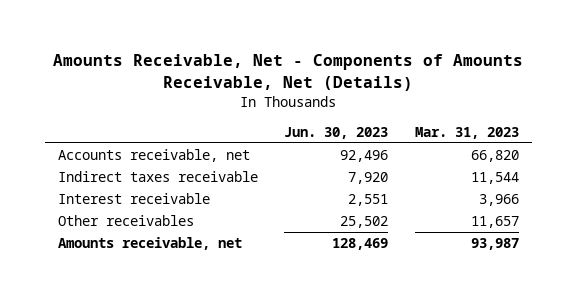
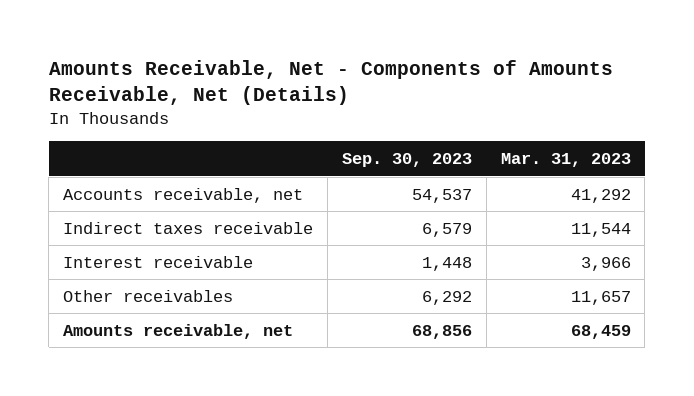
[284,127,389,140] Jun. 30, 2023 -> none
none -> [341,153,472,168] Sep. 30, 2023
[470,149,519,162] 66,820 -> [570,188,631,203] 41,292
[470,237,519,250] 93,987 -> [570,324,631,339] 68,459

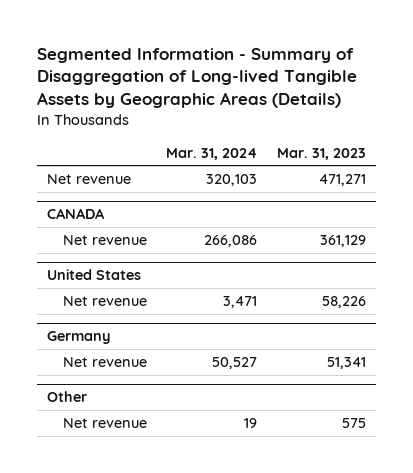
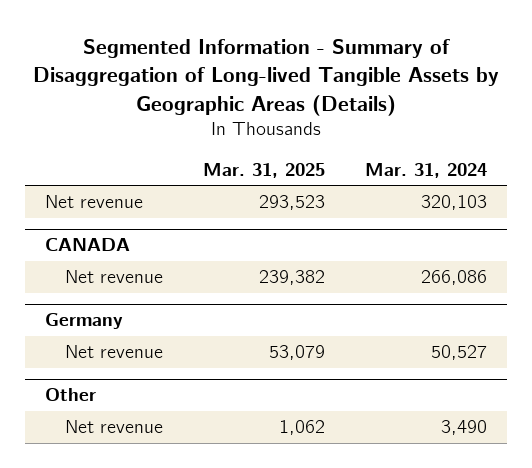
[276,147,366,160] Mar. 31, 2023 -> none
none -> [202,162,325,178] Mar. 31, 2025
[46,269,141,281] United States -> none
[62,296,147,307] Net revenue -> none
[244,418,258,429] 19 -> [440,420,487,436] 3,490

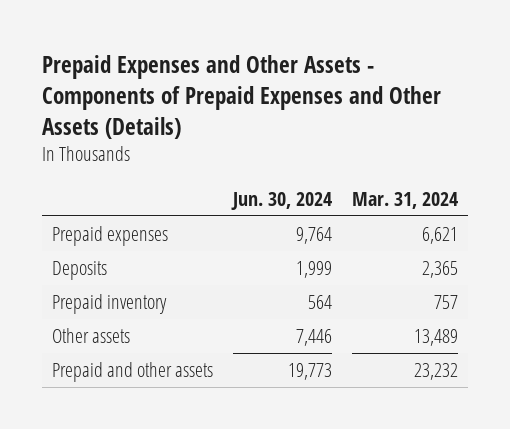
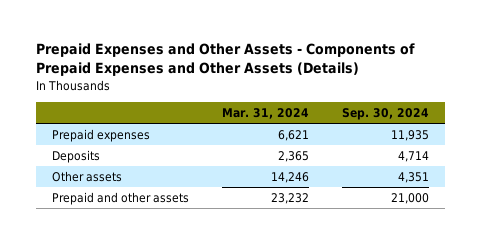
[231,191,333,210] Jun. 30, 2024 -> none
none -> [341,108,429,121] Sep. 30, 2024
[52,294,168,315] Prepaid inventory -> none
[413,329,458,347] 13,489 -> [270,171,309,183] 14,246

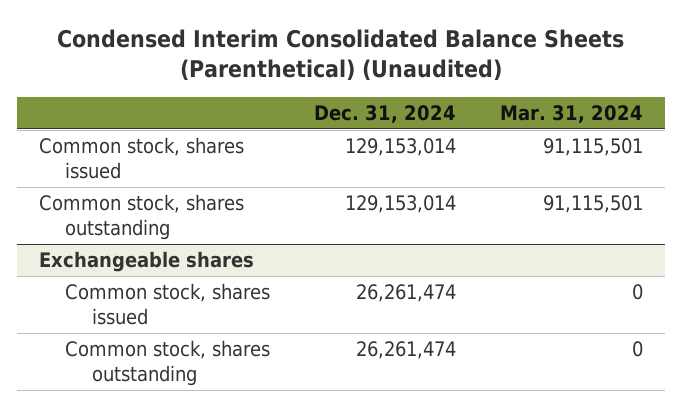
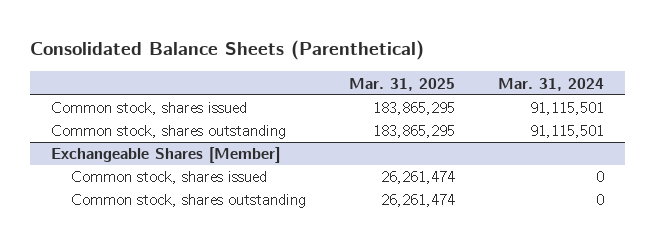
[57,29,625,82] Condensed Interim Consolidated Balance Sheets (Parenthetical) (Unaudited) -> [30,40,425,61] Consolidated Balance Sheets (Parenthetical)
[314,104,457,123] Dec. 31, 2024 -> none
none -> [348,77,455,91] Mar. 31, 2025
[39,251,255,273] Exchangeable shares -> [51,147,281,164] Exchangeable Shares [Member]

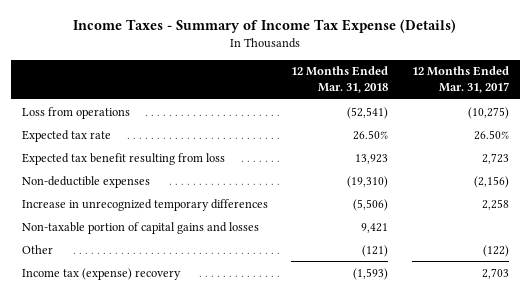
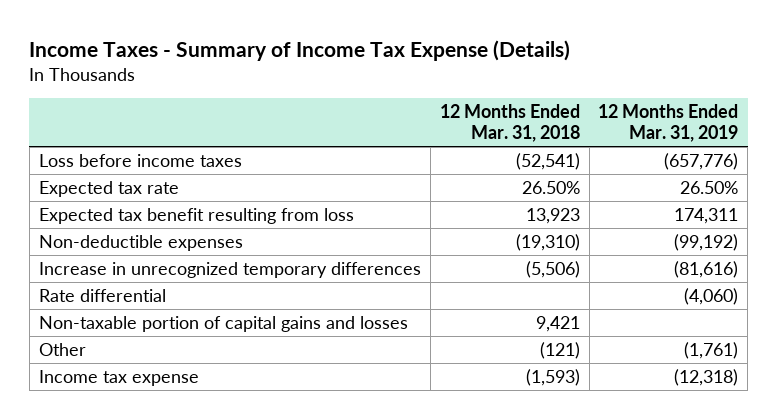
[411,66,509,94] 12 Months Ended Mar. 31, 2017 -> none
none -> [598,103,739,143] 12 Months Ended Mar. 31, 2019
[22,106,131,119] Loss from operations -> [38,153,242,167] Loss before income taxes
none -> [38,288,166,302] Rate differential
[22,267,182,280] Income tax (expense) recovery -> [38,369,199,386] Income tax expense

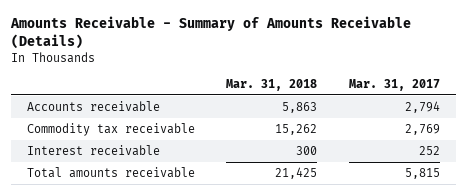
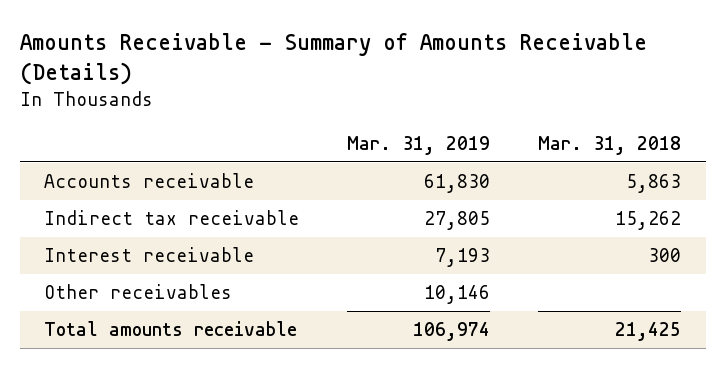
[349,78,441,91] Mar. 31, 2017 -> none
none -> [347,135,491,155] Mar. 31, 2019
[26,122,195,136] Commodity tax receivable -> [44,210,300,226] Indirect tax receivable
none -> [44,284,233,300] Other receivables

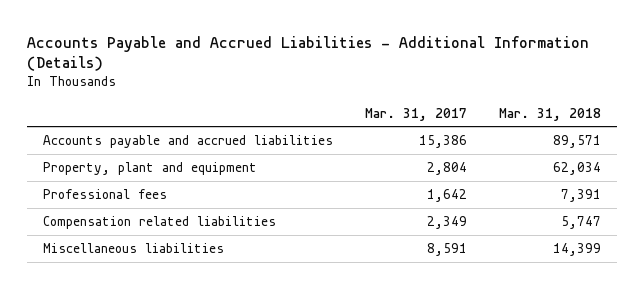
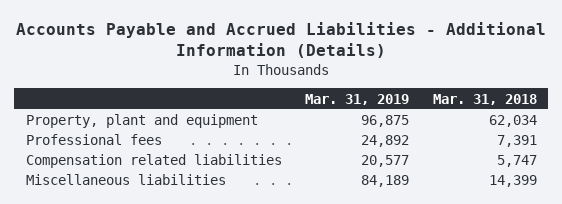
[364,107,467,121] Mar. 31, 2017 -> none
none -> [305,93,410,105] Mar. 31, 2019
[42,134,333,148] Accounts payable and accrued liabilities -> none

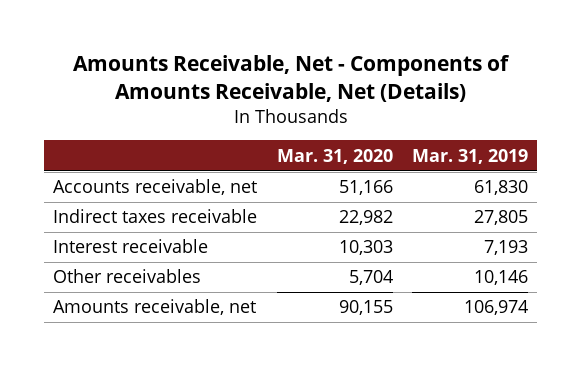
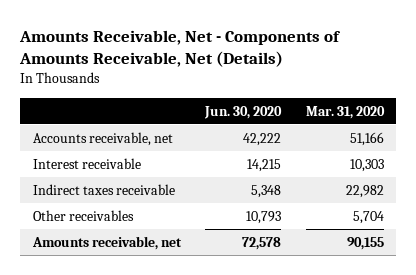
[411,148,528,164] Mar. 31, 2019 -> none
none -> [204,105,283,119] Jun. 30, 2020
[53,209,258,224] Indirect taxes receivable -> [32,184,175,196] Indirect taxes receivable

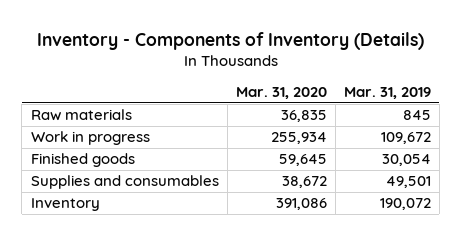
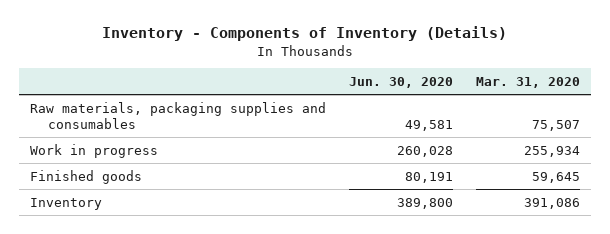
[343,87,431,100] Mar. 31, 2019 -> none
none -> [348,76,453,88] Jun. 30, 2020
[30,109,132,122] Raw materials -> none
none -> [30,101,327,130] Raw materials, packaging supplies and consumables
[30,175,219,190] Supplies and consumables -> none

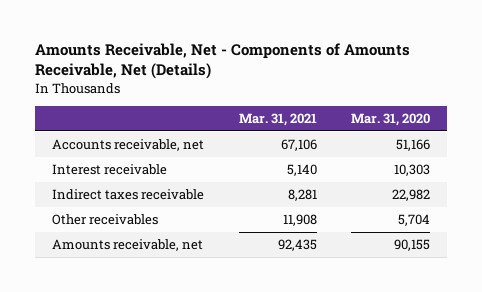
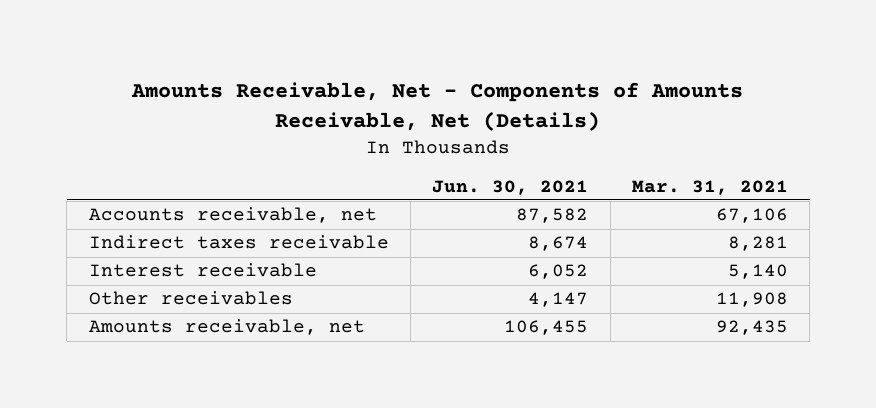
[351,112,431,126] Mar. 31, 2020 -> none
none -> [432,179,589,195] Jun. 30, 2021
[51,164,167,176] Interest receivable -> [88,263,317,278] Interest receivable

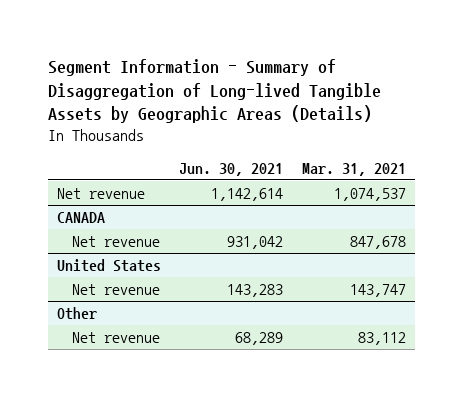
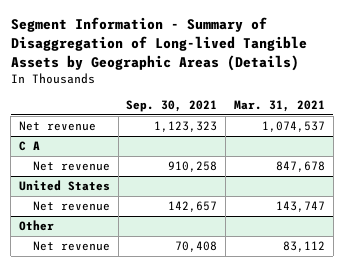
[179,162,284,176] Jun. 30, 2021 -> none
none -> [126,100,218,113] Sep. 30, 2021
[56,211,105,223] CANADA -> [18,141,40,152] C A

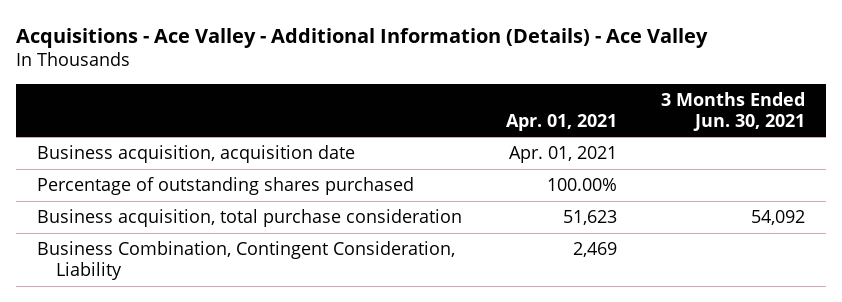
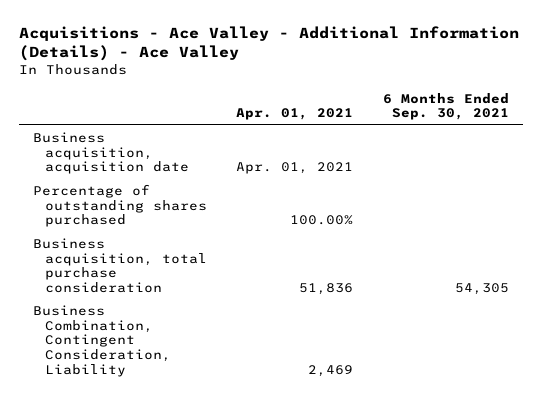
[660,91,805,131] 3 Months Ended Jun. 30, 2021 -> none
none -> [382,92,509,121] 6 Months Ended Sep. 30, 2021
[563,210,618,226] 51,623 -> [299,283,354,296] 51,836

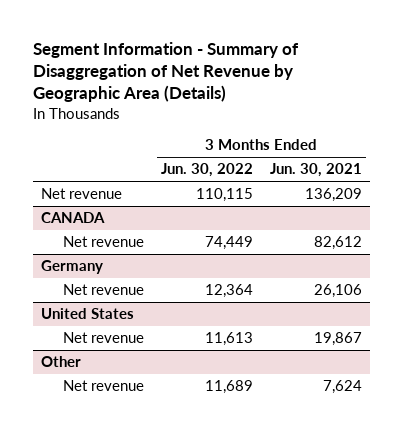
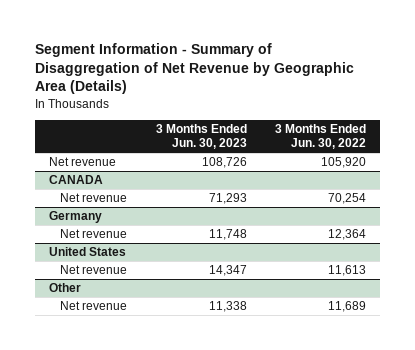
[269,163,362,178] Jun. 30, 2021 -> none
none -> [155,123,247,150] 3 Months Ended Jun. 30, 2023
[195,188,253,203] 110,115 -> [321,157,367,169] 105,920
[204,236,253,251] 74,449 -> [328,193,367,205] 70,254

